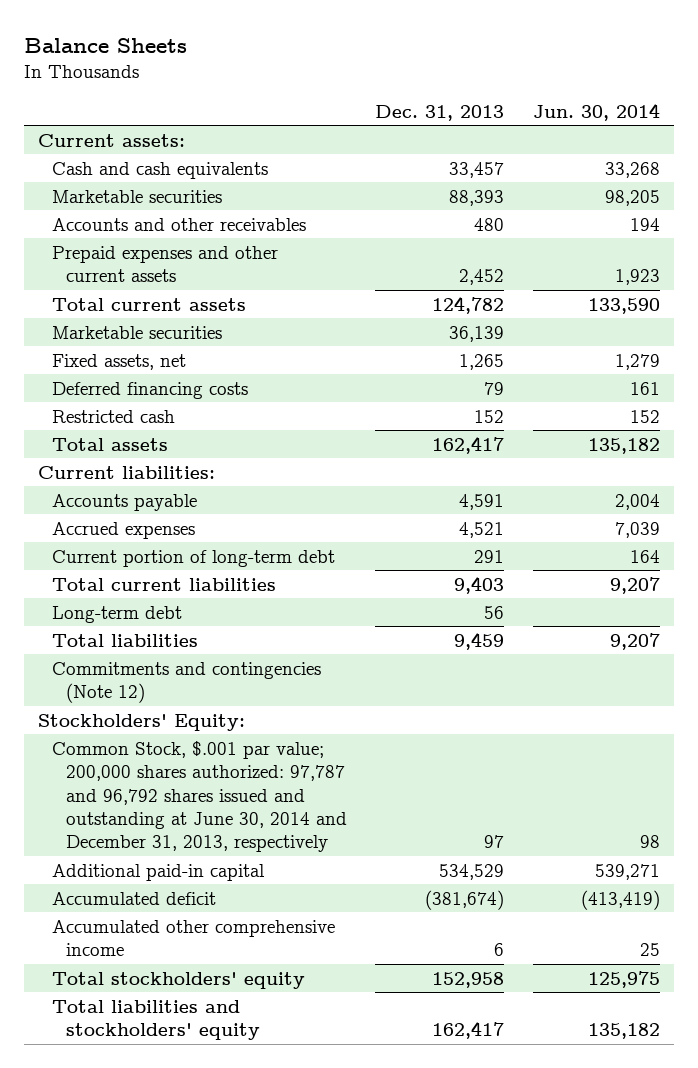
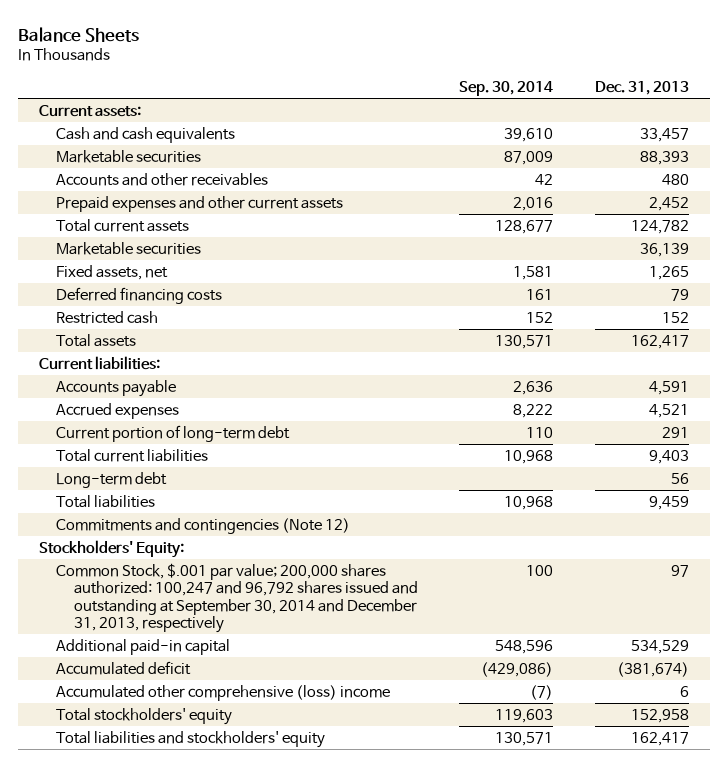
[532,102,660,121] Jun. 30, 2014 -> none
none -> [459,80,554,96] Sep. 30, 2014
[52,740,347,853] Common Stock, $.001 par value; 200,000 shares authorized: 97,787 and 96,792 shares issued and outstanding at June 30, 2014 and December 31, 2013, respectively -> [56,562,418,633] Common Stock, $.001 par value; 200,000 shares authorized: 100,247 and 96,792 shares issued and outstanding at September 30, 2014 and December 31, 2013, respectively
[52,919,336,957] Accumulated other comprehensive income -> [56,684,391,701] Accumulated other comprehensive (loss) income

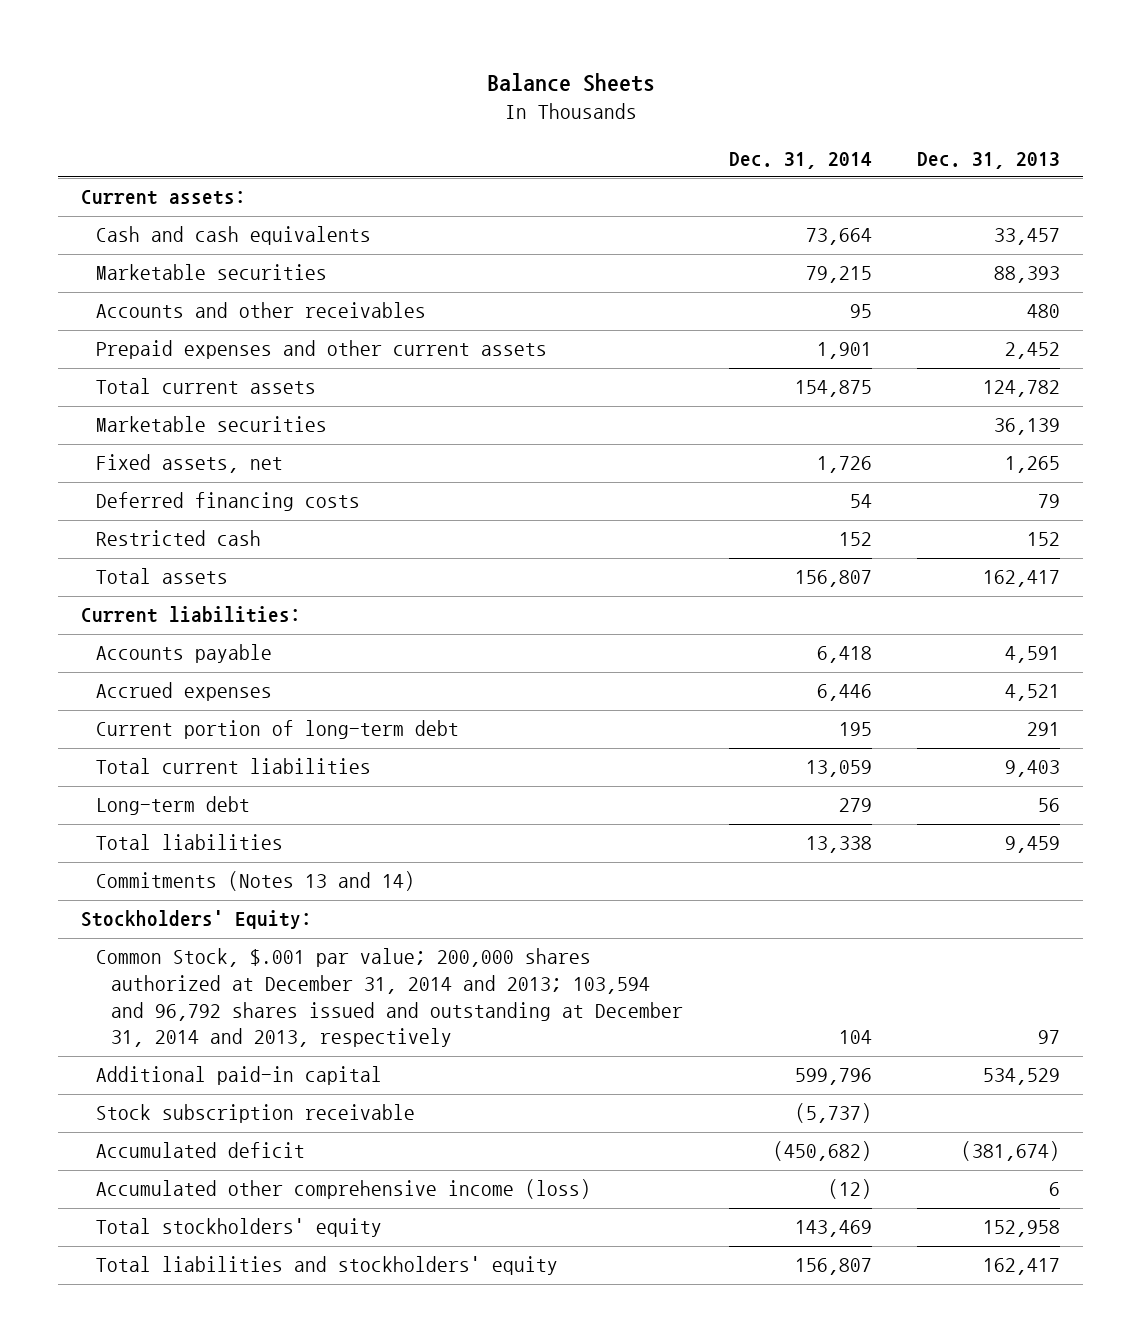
[459,80,554,96] Sep. 30, 2014 -> none
none -> [728,151,872,169] Dec. 31, 2014
[56,517,351,534] Commitments and contingencies (Note 12) -> [96,871,416,892] Commitments (Notes 13 and 14)
[56,562,418,633] Common Stock, $.001 par value; 200,000 shares authorized: 100,247 and 96,792 shares issued and outstanding at September 30, 2014 and December 31, 2013, respectively -> [96,948,684,1048] Common Stock, $.001 par value; 200,000 shares authorized at December 31, 2014 and 2013; 103,594 and 96,792 shares issued and outstanding at December 31, 2014 and 2013, respectively
none -> [96,1104,416,1124] Stock subscription receivable
[56,684,391,701] Accumulated other comprehensive (loss) income -> [96,1179,592,1200] Accumulated other comprehensive income (loss)

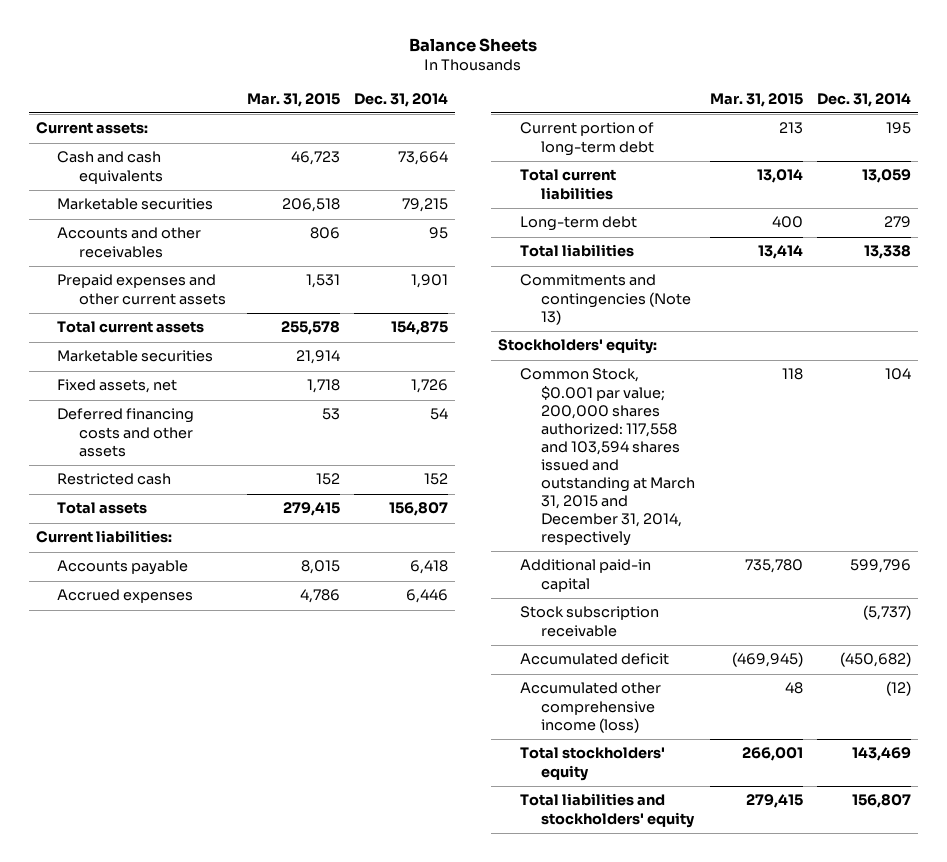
[917,151,1061,169] Dec. 31, 2013 -> none
none -> [246,92,340,107] Mar. 31, 2015
[96,492,361,512] Deferred financing costs -> [57,408,195,457] Deferred financing costs and other assets
[96,871,416,892] Commitments (Notes 13 and 14) -> [519,274,692,325] Commitments and contingencies (Note 13)
[81,910,313,930] Stockholders' Equity: -> [498,338,658,355] Stockholders' equity:
[96,948,684,1048] Common Stock, $.001 par value; 200,000 shares authorized at December 31, 2014 and 2013; 103,594 and 96,792 shares issued and outstanding at December 31, 2014 and 2013, respectively -> [519,368,696,546] Common Stock, $0.001 par value; 200,000 shares authorized: 117,558 and 103,594 shares issued and outstanding at March 31, 2015 and December 31, 2014, respectively

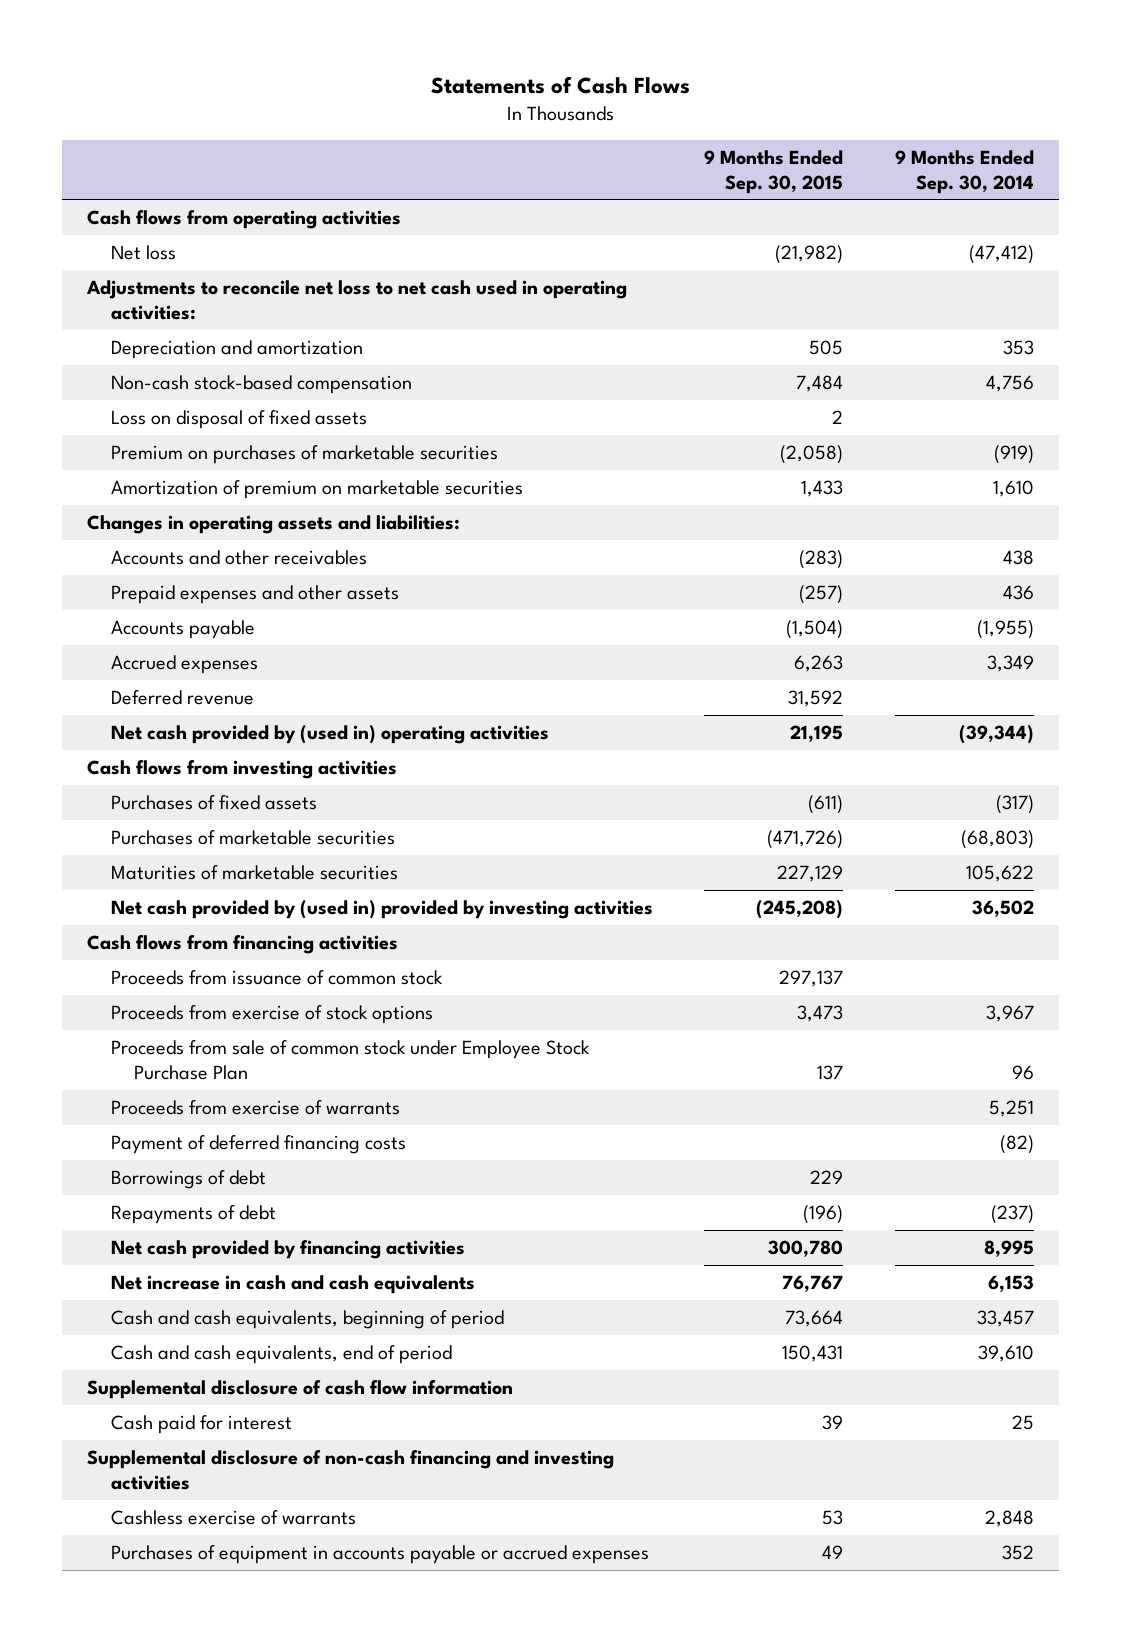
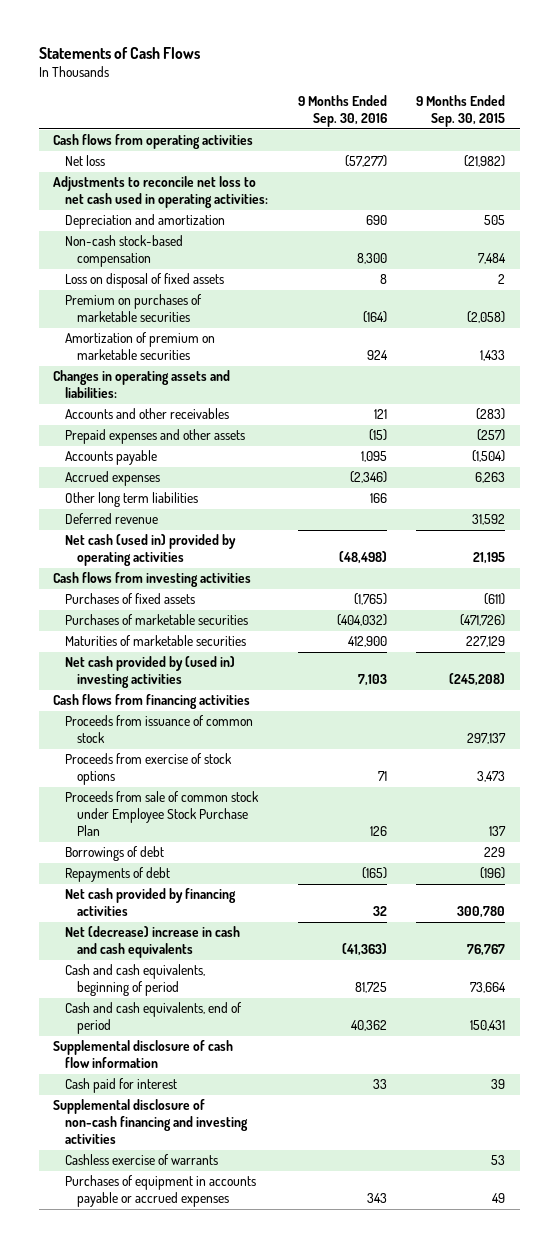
[894,150,1034,194] 9 Months Ended Sep. 30, 2014 -> none
none -> [297,95,387,127] 9 Months Ended Sep. 30, 2016
none -> [65,492,199,508] Other long term liabilities
[110,725,549,745] Net cash provided by (used in) operating activities -> [65,534,237,567] Net cash (used in) provided by operating activities
[110,900,653,920] Net cash provided by (used in) provided by investing activities -> [65,656,236,689] Net cash provided by (used in) investing activities
[110,1100,400,1116] Proceeds from exercise of warrants -> none
[110,1135,406,1155] Payment of deferred financing costs -> none
[110,1275,475,1295] Net increase in cash and cash equivalents -> [65,926,241,959] Net (decrease) increase in cash and cash equivalents

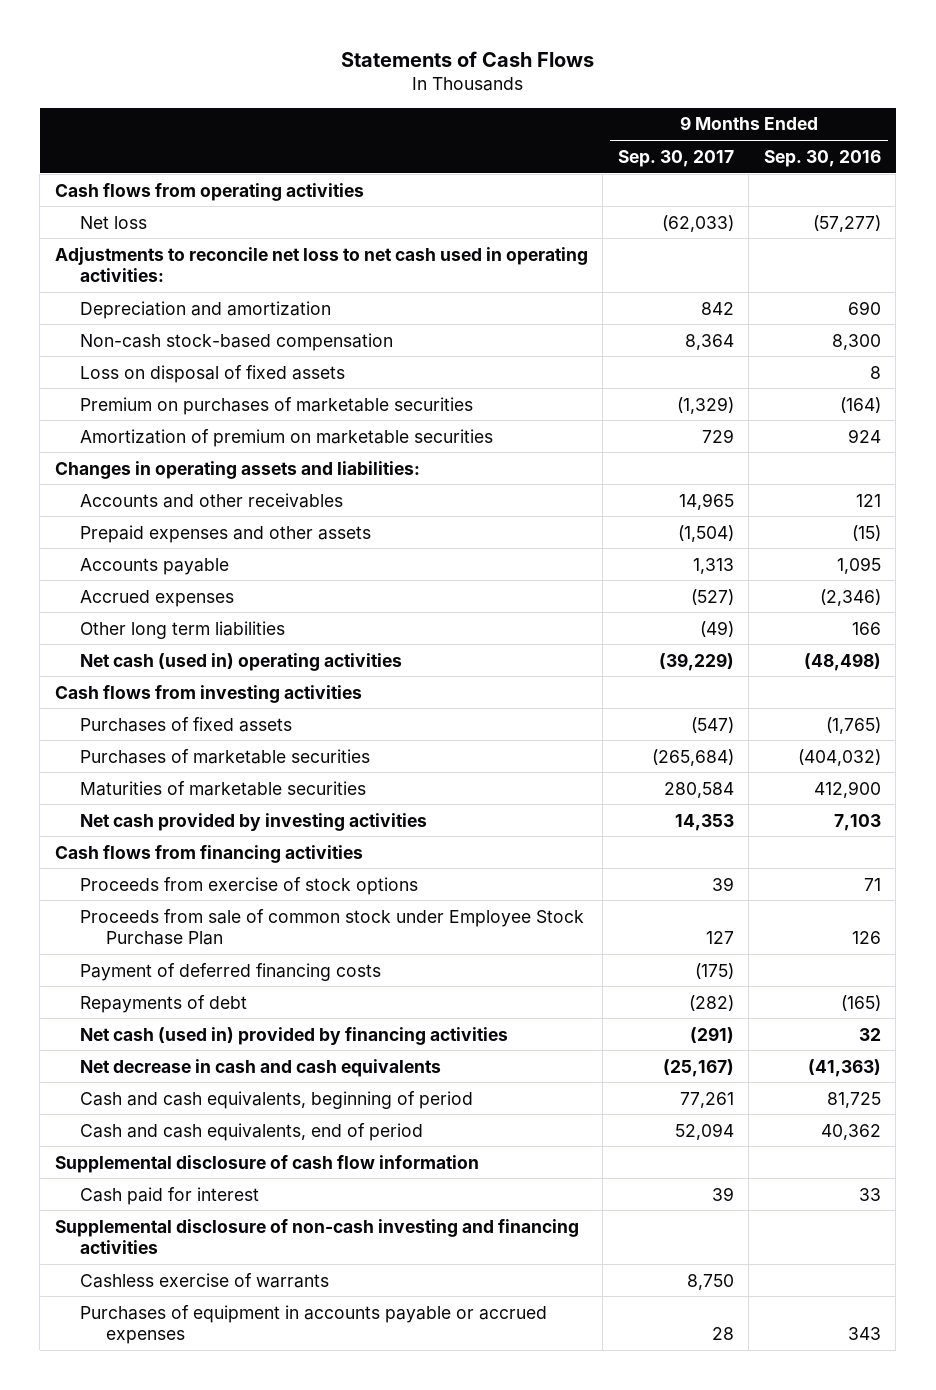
[416,95,506,127] 9 Months Ended Sep. 30, 2015 -> none
none -> [617,149,734,167] Sep. 30, 2017
[65,513,159,525] Deferred revenue -> none
[65,534,237,567] Net cash (used in) provided by operating activities -> [80,652,403,671] Net cash (used in) operating activities
[65,656,236,689] Net cash provided by (used in) investing activities -> [80,812,428,831] Net cash provided by investing activities
[65,715,254,744] Proceeds from issuance of common stock -> none
[65,846,165,862] Borrowings of debt -> none
none -> [80,962,382,981] Payment of deferred financing costs
[65,888,237,917] Net cash provided by financing activities -> [80,1026,509,1045] Net cash (used in) provided by financing activities
[65,926,241,959] Net (decrease) increase in cash and cash equivalents -> [80,1058,442,1077] Net decrease in cash and cash equivalents
[53,1099,249,1144] Supplemental disclosure of non-cash financing and investing activities -> [54,1218,579,1255] Supplemental disclosure of non-cash investing and financing activities

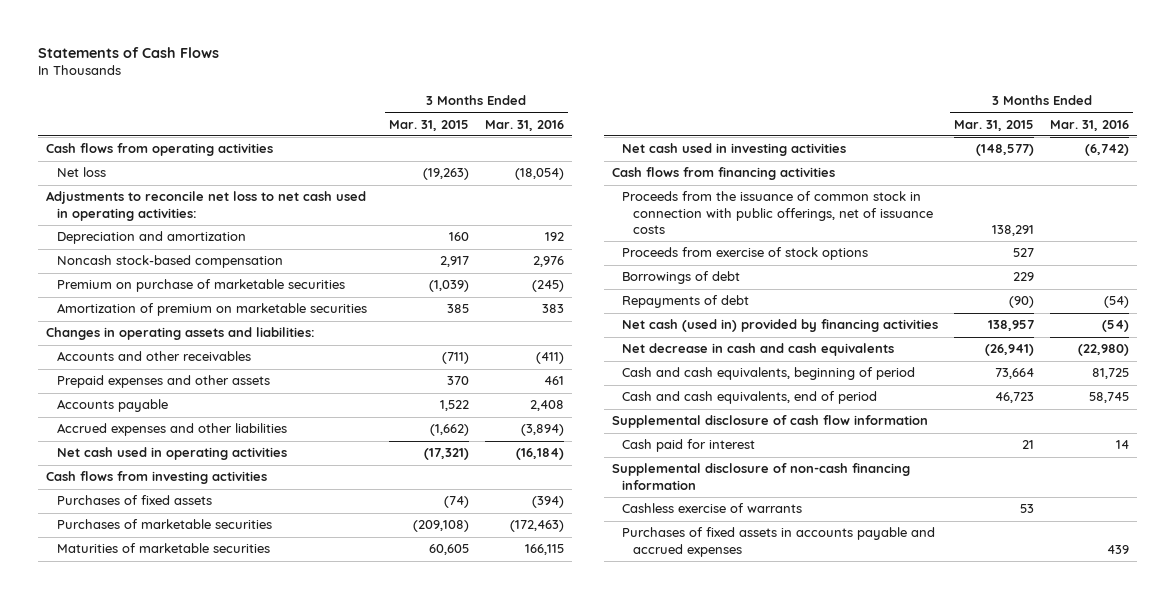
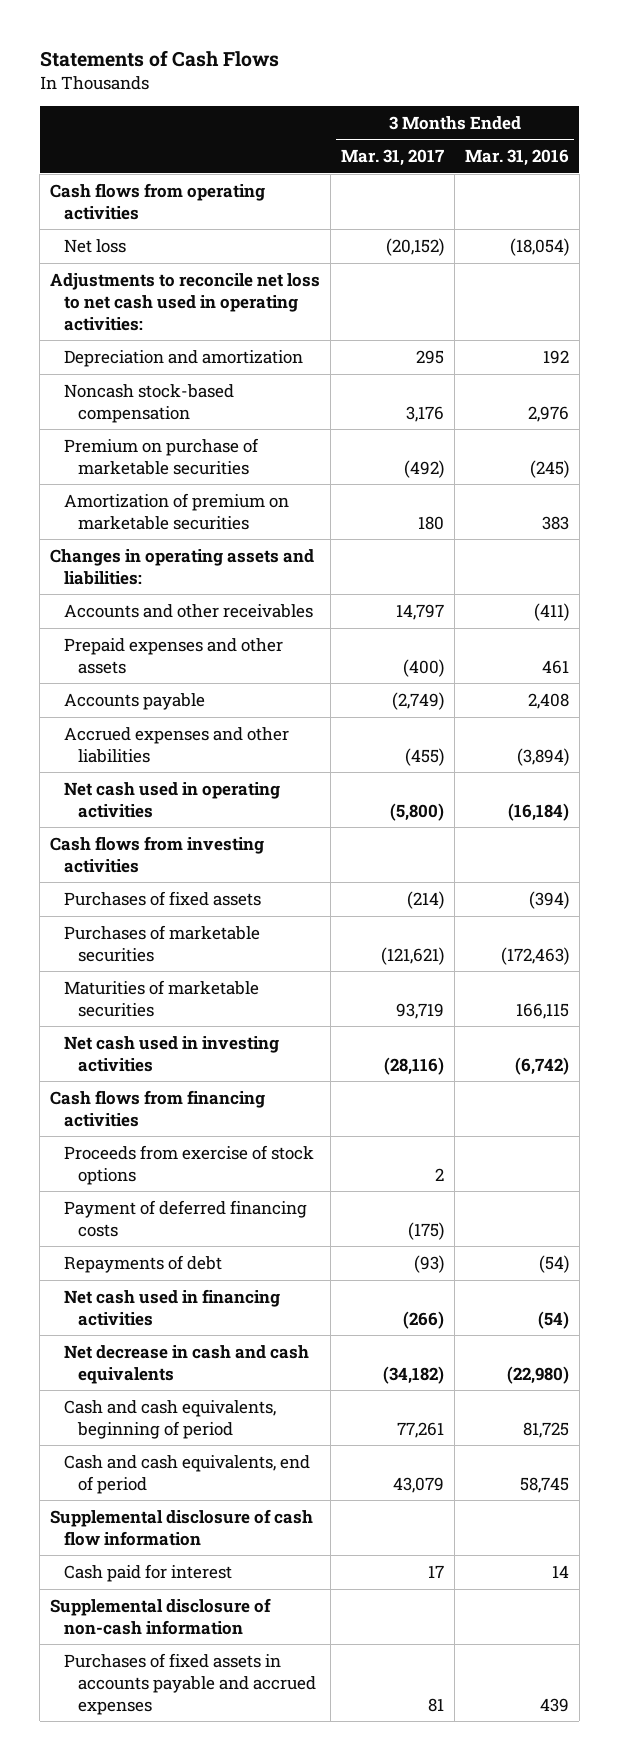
[388,119,469,131] Mar. 31, 2015 -> none
none -> [341,149,445,167] Mar. 31, 2017
[622,191,933,234] Proceeds from the issuance of common stock in connection with public offerings, net of issuance costs -> none
[622,271,741,285] Borrowings of debt -> none
none -> [64,1199,308,1237] Payment of deferred financing costs
[622,319,939,333] Net cash (used in) provided by financing activities -> [64,1288,281,1326] Net cash used in financing activities
[622,503,803,514] Cashless exercise of warrants -> none
[611,463,910,490] Supplemental disclosure of non-cash financing information -> [50,1597,272,1635] Supplemental disclosure of non-cash information

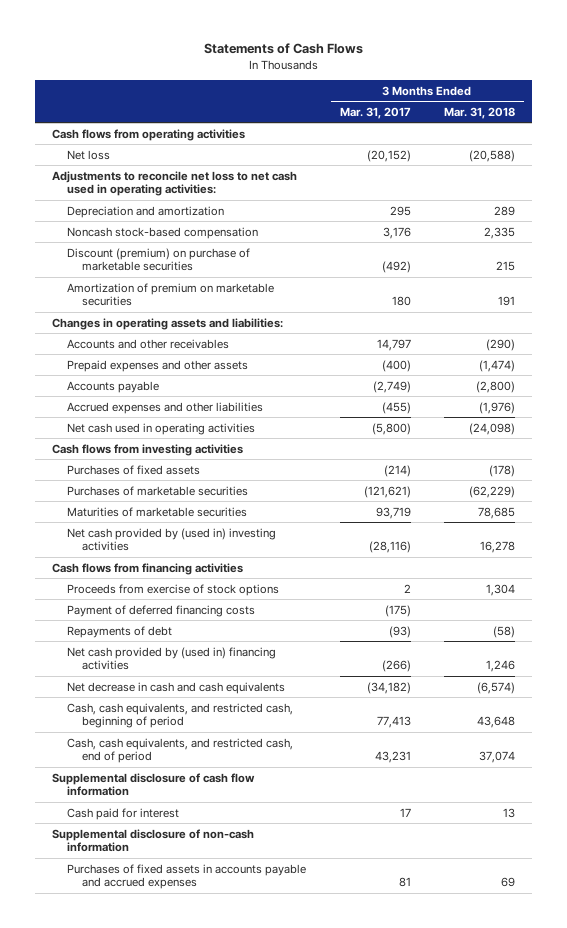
[465,149,570,167] Mar. 31, 2016 -> none
none -> [444,106,516,119] Mar. 31, 2018
[64,437,260,475] Premium on purchase of marketable securities -> [66,247,250,272] Discount (premium) on purchase of marketable securities
[64,1035,280,1072] Net cash used in investing activities -> [66,527,276,552] Net cash provided by (used in) investing activities
[64,1288,281,1326] Net cash used in financing activities -> [66,646,276,671] Net cash provided by (used in) financing activities
[64,1399,277,1439] Cash and cash equivalents, beginning of period -> [66,702,293,729] Cash, cash equivalents, and restricted cash, beginning of period
[397,1421,445,1438] 77,261 -> [376,716,411,729] 77,413
[64,1454,311,1494] Cash and cash equivalents, end of period -> [66,737,293,764] Cash, cash equivalents, and restricted cash, end of period
[393,1476,445,1493] 43,079 -> [374,751,411,764] 43,231

